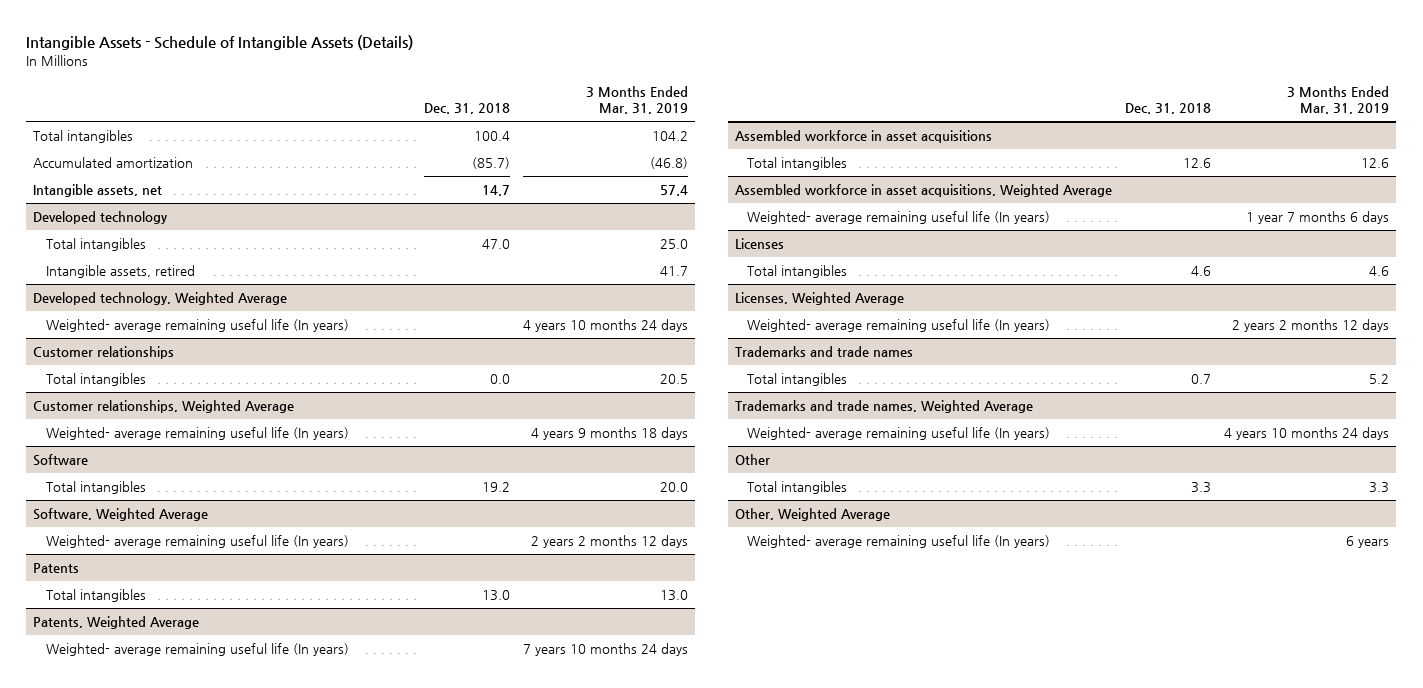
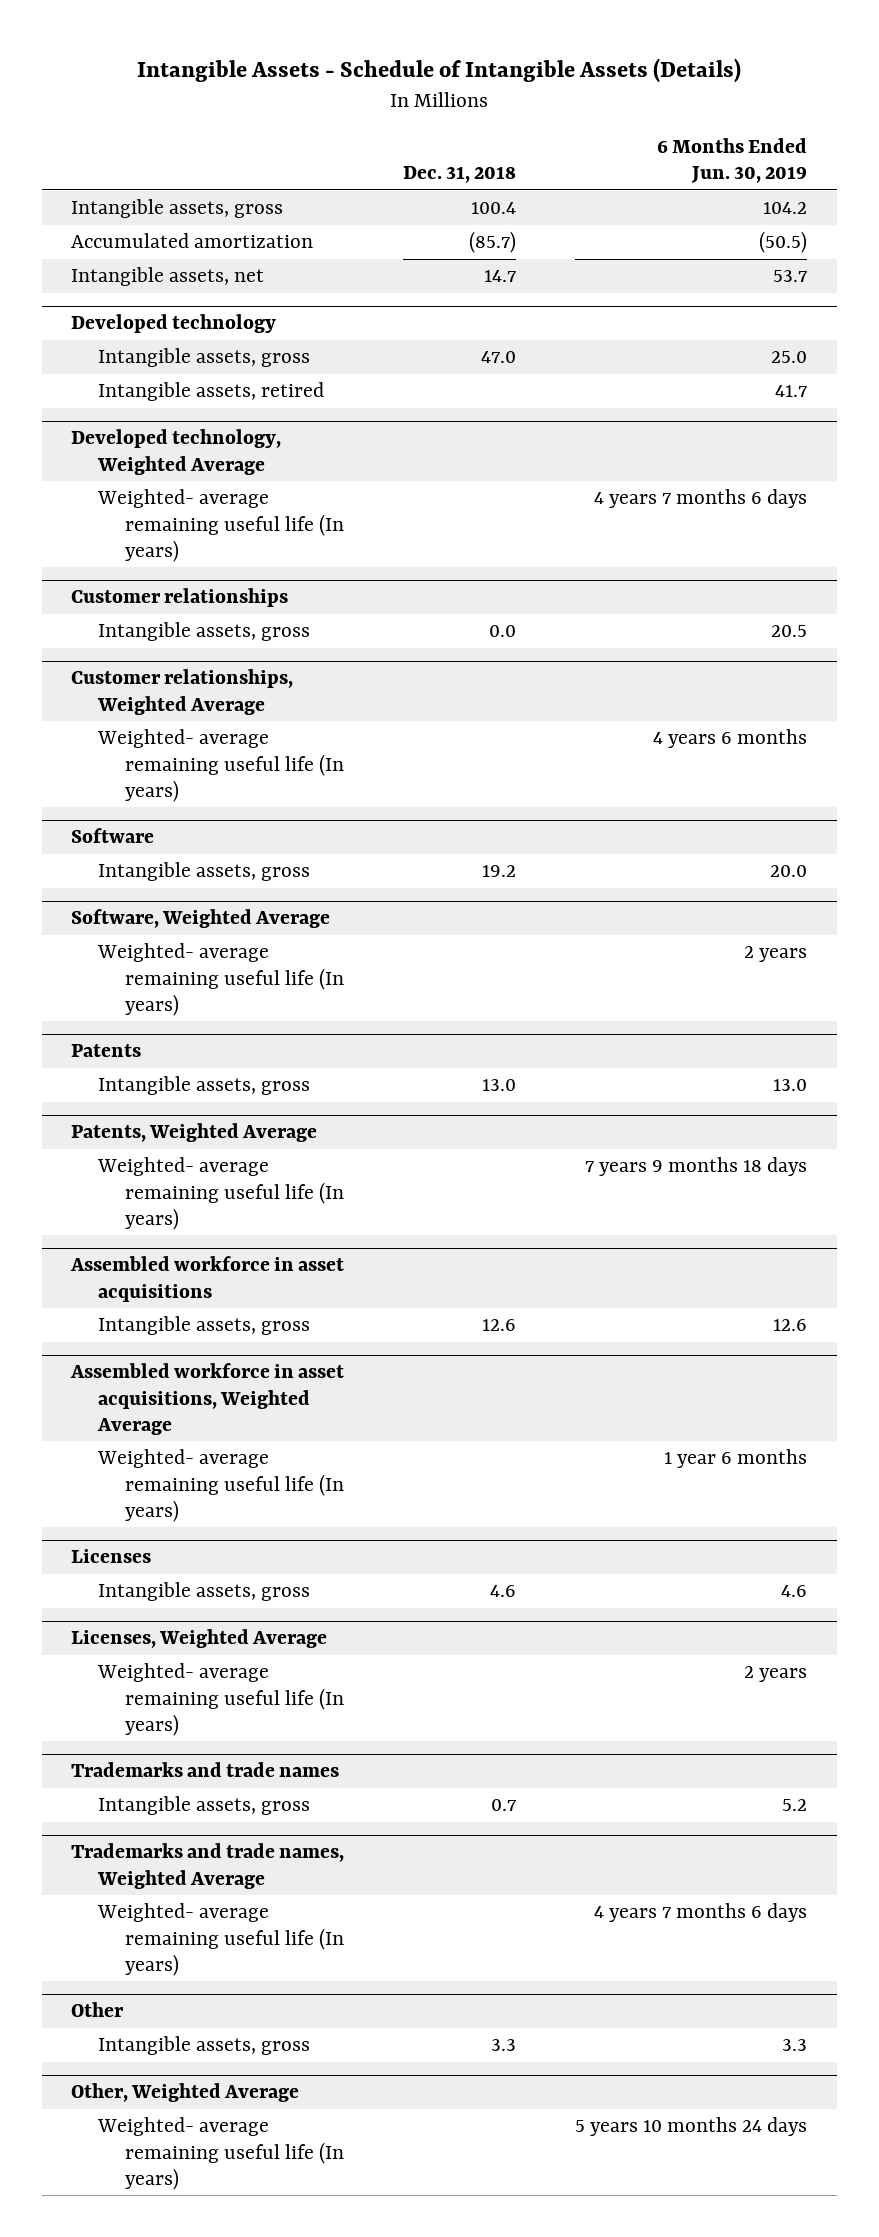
[586,86,689,115] 3 Months Ended Mar. 31, 2019 -> none
none -> [657,138,808,184] 6 Months Ended Jun. 30, 2019
[33,130,134,144] Total intangibles -> [71,199,284,219] Intangible assets, gross
[45,238,146,252] Total intangibles -> [98,348,311,368] Intangible assets, gross
[45,373,146,387] Total intangibles -> [98,622,311,642] Intangible assets, gross
[45,481,146,495] Total intangibles -> [98,862,311,882] Intangible assets, gross
[45,589,146,603] Total intangibles -> [98,1076,311,1096] Intangible assets, gross
[747,157,848,171] Total intangibles -> [98,1316,311,1336] Intangible assets, gross
[747,265,848,279] Total intangibles -> [98,1582,311,1602] Intangible assets, gross
[747,373,848,387] Total intangibles -> [98,1796,311,1816] Intangible assets, gross
[747,481,848,495] Total intangibles -> [98,2036,311,2056] Intangible assets, gross

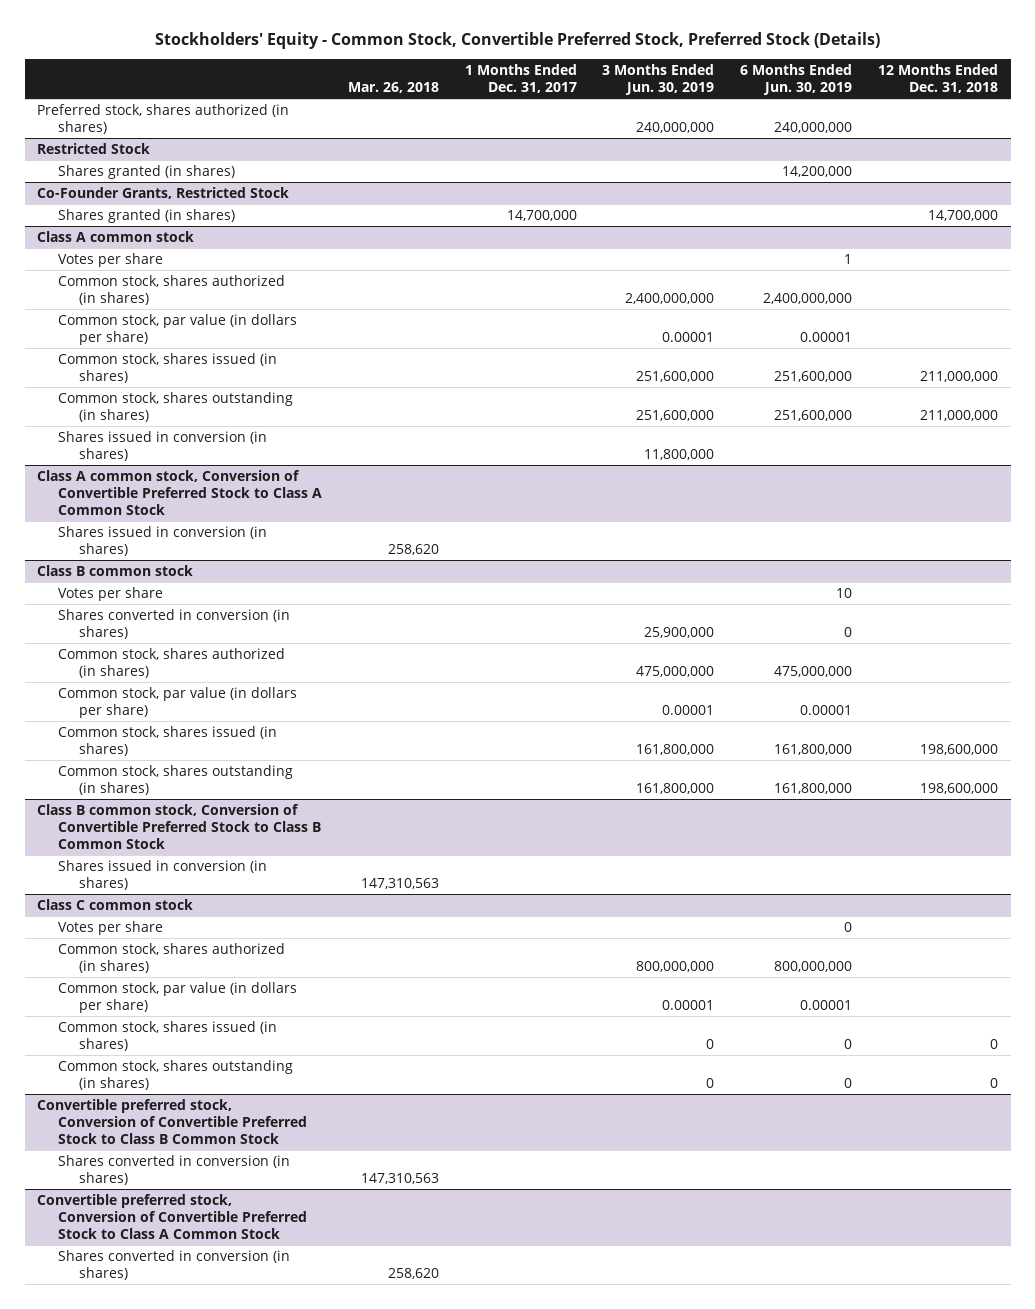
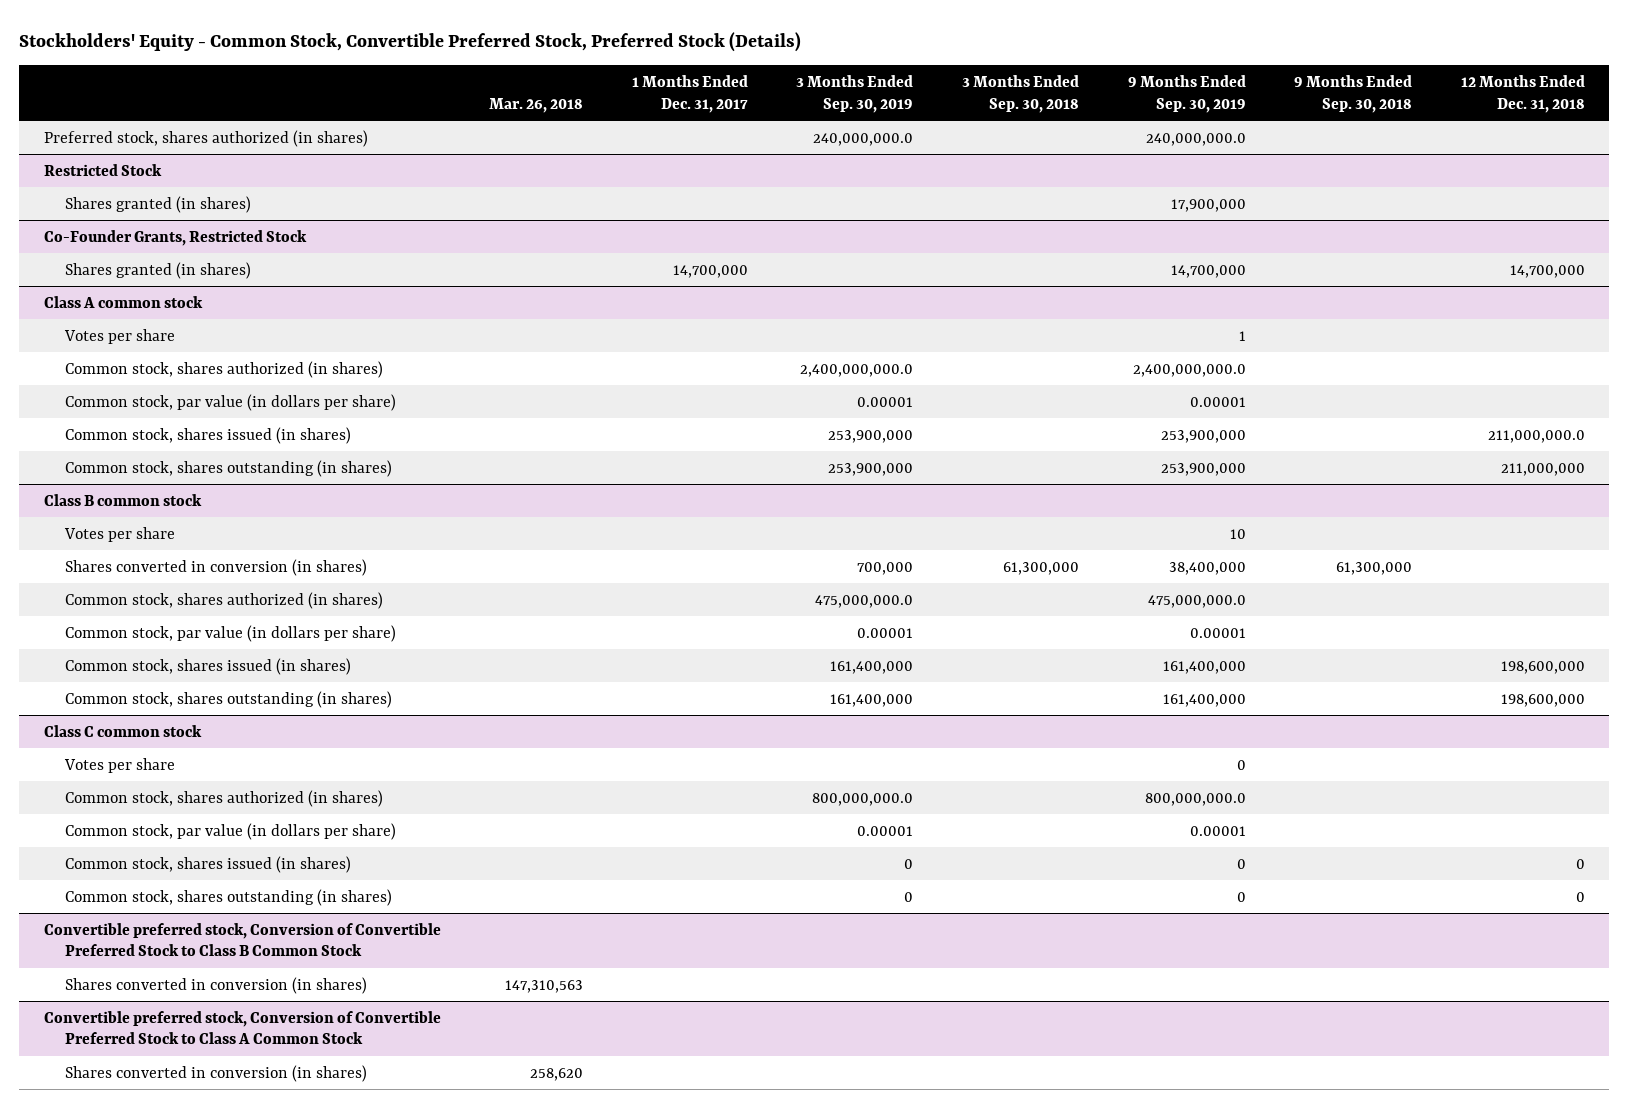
[602,63,715,95] 3 Months Ended Jun. 30, 2019 -> none
[740,63,853,95] 6 Months Ended Jun. 30, 2019 -> none
none -> [796,75,914,113] 3 Months Ended Sep. 30, 2019
none -> [961,75,1079,113] 3 Months Ended Sep. 30, 2018
none -> [1127,75,1246,113] 9 Months Ended Sep. 30, 2019
none -> [1294,75,1413,113] 9 Months Ended Sep. 30, 2018
[920,370,999,382] 211,000,000 -> [1487,429,1585,443] 211,000,000.0
[57,430,267,461] Shares issued in conversion (in shares) -> none
[37,469,322,515] Class A common stock, Conversion of Convertible Preferred Stock to Class A Common Stock -> none
[57,525,267,556] Shares issued in conversion (in shares) -> none
[37,803,321,849] Class B common stock, Conversion of Convertible Preferred Stock to Class B Common Stock -> none
[57,859,267,890] Shares issued in conversion (in shares) -> none

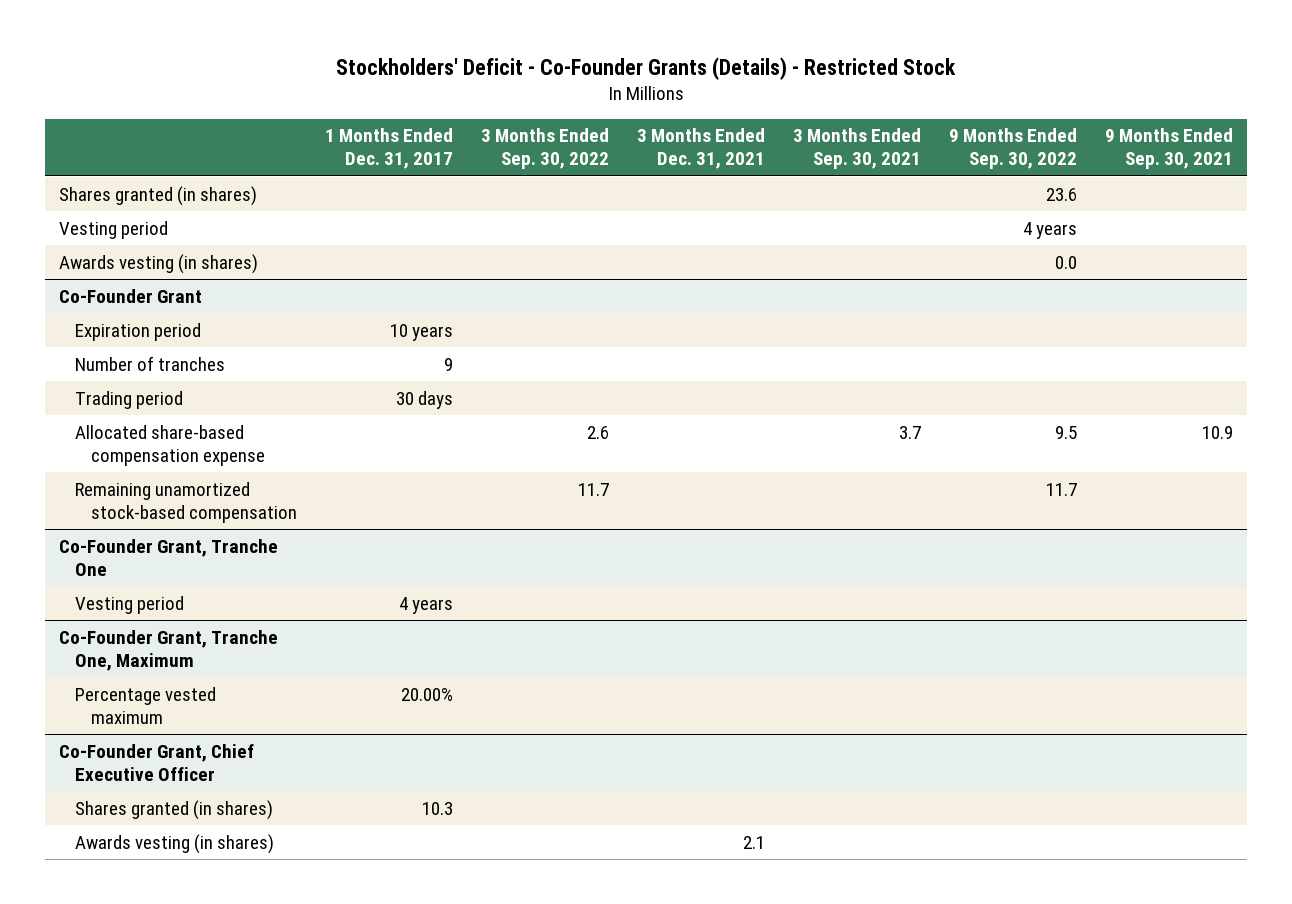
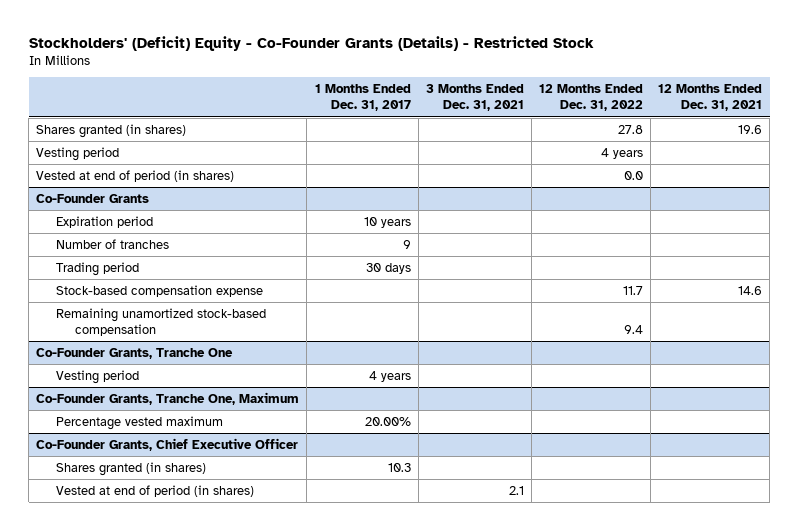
[335,56,956,80] Stockholders' Deficit - Co-Founder Grants (Details) - Restricted Stock -> [28,36,594,52] Stockholders' (Deficit) Equity - Co-Founder Grants (Details) - Restricted Stock
[480,128,609,170] 3 Months Ended Sep. 30, 2022 -> none
[792,128,921,170] 3 Months Ended Sep. 30, 2021 -> none
[948,128,1077,170] 9 Months Ended Sep. 30, 2022 -> none
[1104,128,1233,170] 9 Months Ended Sep. 30, 2021 -> none
none -> [539,84,644,112] 12 Months Ended Dec. 31, 2022
none -> [658,84,763,112] 12 Months Ended Dec. 31, 2021
[59,253,259,274] Awards vesting (in shares) -> [36,169,235,182] Vested at end of period (in shares)
[59,288,203,303] Co-Founder Grant -> [36,193,150,203] Co-Founder Grants
[75,424,266,466] Allocated share-based compensation expense -> [55,284,263,297] Stock-based compensation expense
[59,538,279,576] Co-Founder Grant, Tranche One -> [36,347,234,359] Co-Founder Grants, Tranche One
[59,629,279,671] Co-Founder Grant, Tranche One, Maximum -> [36,391,300,405] Co-Founder Grants, Tranche One, Maximum
[59,743,255,781] Co-Founder Grant, Chief Executive Officer -> [36,437,299,451] Co-Founder Grants, Chief Executive Officer
[75,833,275,854] Awards vesting (in shares) -> [55,484,254,497] Vested at end of period (in shares)

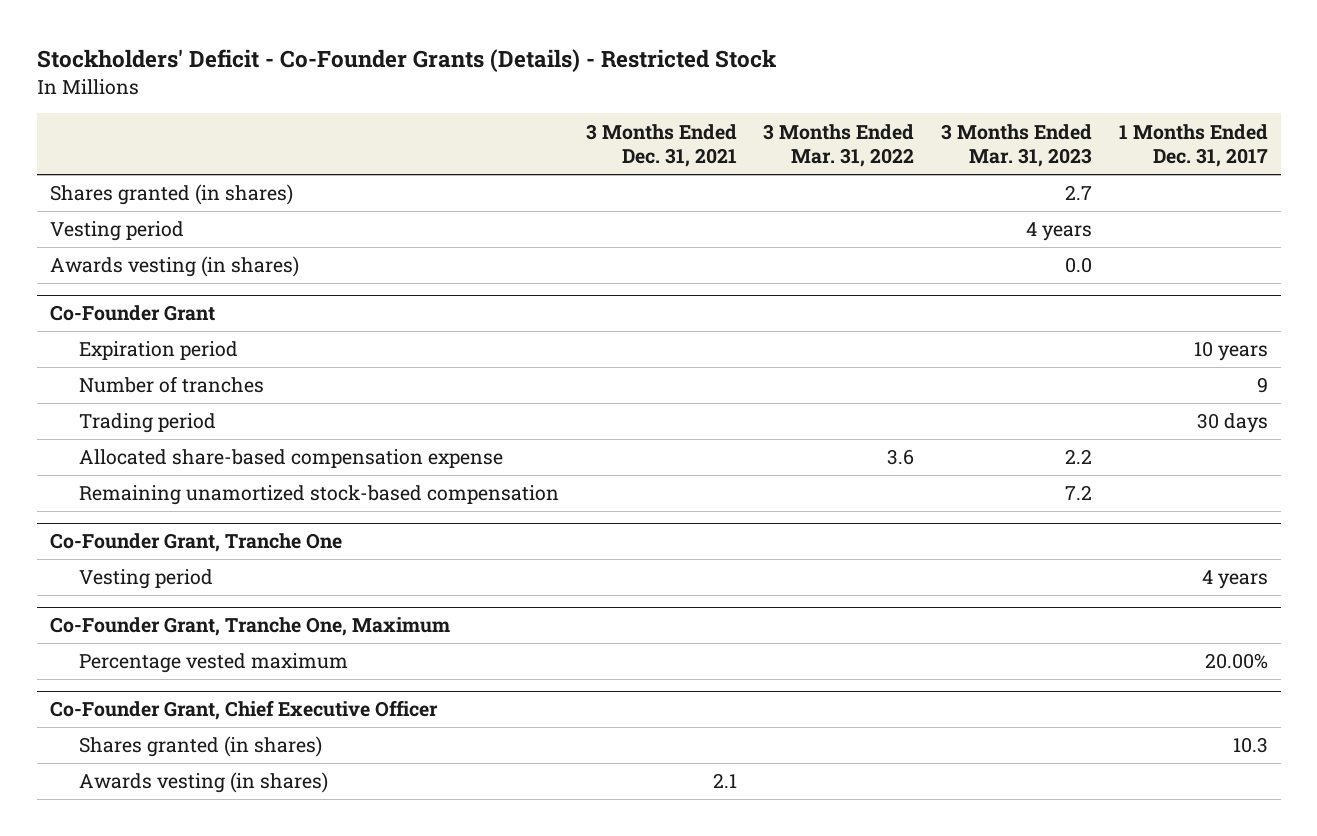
[28,36,594,52] Stockholders' (Deficit) Equity - Co-Founder Grants (Details) - Restricted Stock -> [36,49,777,73] Stockholders' Deficit - Co-Founder Grants (Details) - Restricted Stock
[539,84,644,112] 12 Months Ended Dec. 31, 2022 -> none
[658,84,763,112] 12 Months Ended Dec. 31, 2021 -> none
none -> [763,123,915,167] 3 Months Ended Mar. 31, 2022
none -> [940,123,1092,167] 3 Months Ended Mar. 31, 2023
[36,169,235,182] Vested at end of period (in shares) -> [49,256,299,278] Awards vesting (in shares)
[36,193,150,203] Co-Founder Grants -> [49,305,215,322] Co-Founder Grant
[55,284,263,297] Stock-based compensation expense -> [78,449,503,469] Allocated share-based compensation expense
[36,347,234,359] Co-Founder Grants, Tranche One -> [49,533,342,553] Co-Founder Grant, Tranche One
[36,391,300,405] Co-Founder Grants, Tranche One, Maximum -> [49,617,450,637] Co-Founder Grant, Tranche One, Maximum
[36,437,299,451] Co-Founder Grants, Chief Executive Officer -> [49,700,438,721] Co-Founder Grant, Chief Executive Officer
[55,484,254,497] Vested at end of period (in shares) -> [78,772,328,794] Awards vesting (in shares)

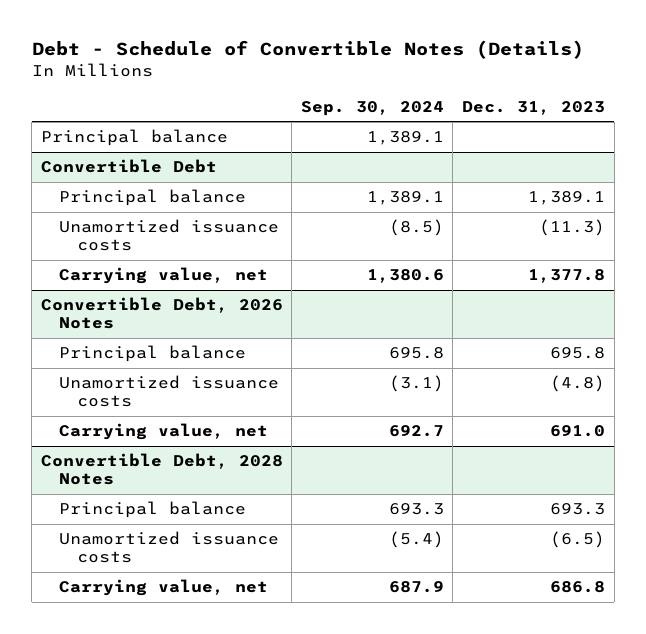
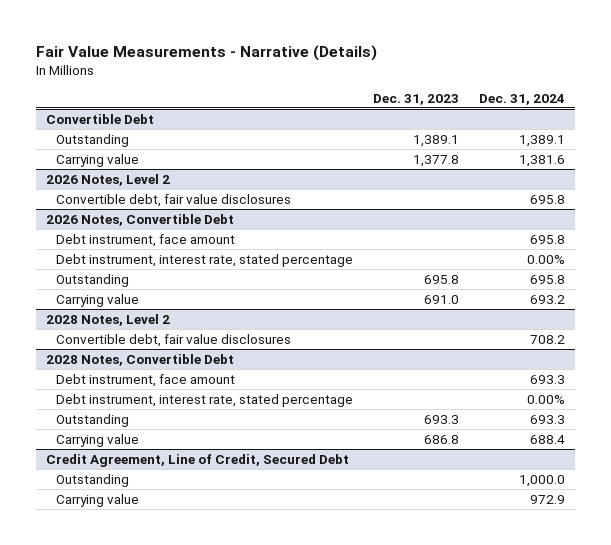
[31,40,584,60] Debt - Schedule of Convertible Notes (Details) -> [35,44,377,61] Fair Value Measurements - Narrative (Details)
[300,100,444,116] Sep. 30, 2024 -> none
none -> [479,93,566,105] Dec. 31, 2024
[40,129,228,147] Principal balance -> none
[59,219,280,252] Unamortized issuance costs -> none
[59,375,280,408] Unamortized issuance costs -> none
[59,531,280,564] Unamortized issuance costs -> none
[59,189,247,207] Principal balance -> [56,133,130,147] Outstanding
[59,267,269,285] Carrying value, net -> [56,153,140,167] Carrying value
none -> [45,173,170,186] 2026 Notes, Level 2
none -> [56,193,292,207] Convertible debt, fair value disclosures
[40,297,283,330] Convertible Debt, 2026 Notes -> [45,213,234,226] 2026 Notes, Convertible Debt
none -> [56,233,236,247] Debt instrument, face amount
none -> [56,253,354,267] Debt instrument, interest rate, stated percentage
[59,345,247,363] Principal balance -> [56,273,130,287] Outstanding
[59,423,269,441] Carrying value, net -> [56,293,140,307] Carrying value
none -> [45,313,170,326] 2028 Notes, Level 2
none -> [56,333,292,347] Convertible debt, fair value disclosures
[40,453,283,486] Convertible Debt, 2028 Notes -> [45,353,234,366] 2028 Notes, Convertible Debt
none -> [56,373,236,387] Debt instrument, face amount
none -> [56,393,354,407] Debt instrument, interest rate, stated percentage
[59,501,247,519] Principal balance -> [56,413,130,427] Outstanding
[59,579,269,597] Carrying value, net -> [56,433,140,447] Carrying value
none -> [45,453,349,467] Credit Agreement, Line of Credit, Secured Debt
none -> [56,473,130,487] Outstanding
none -> [56,493,140,507] Carrying value

